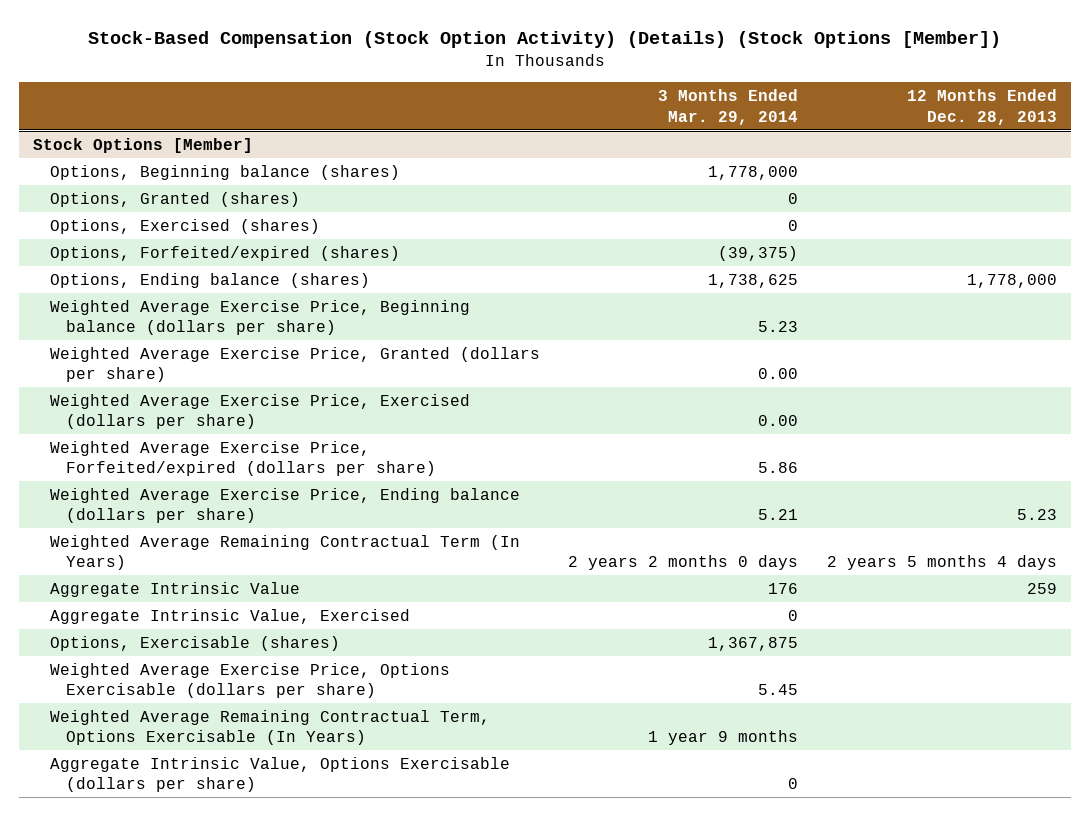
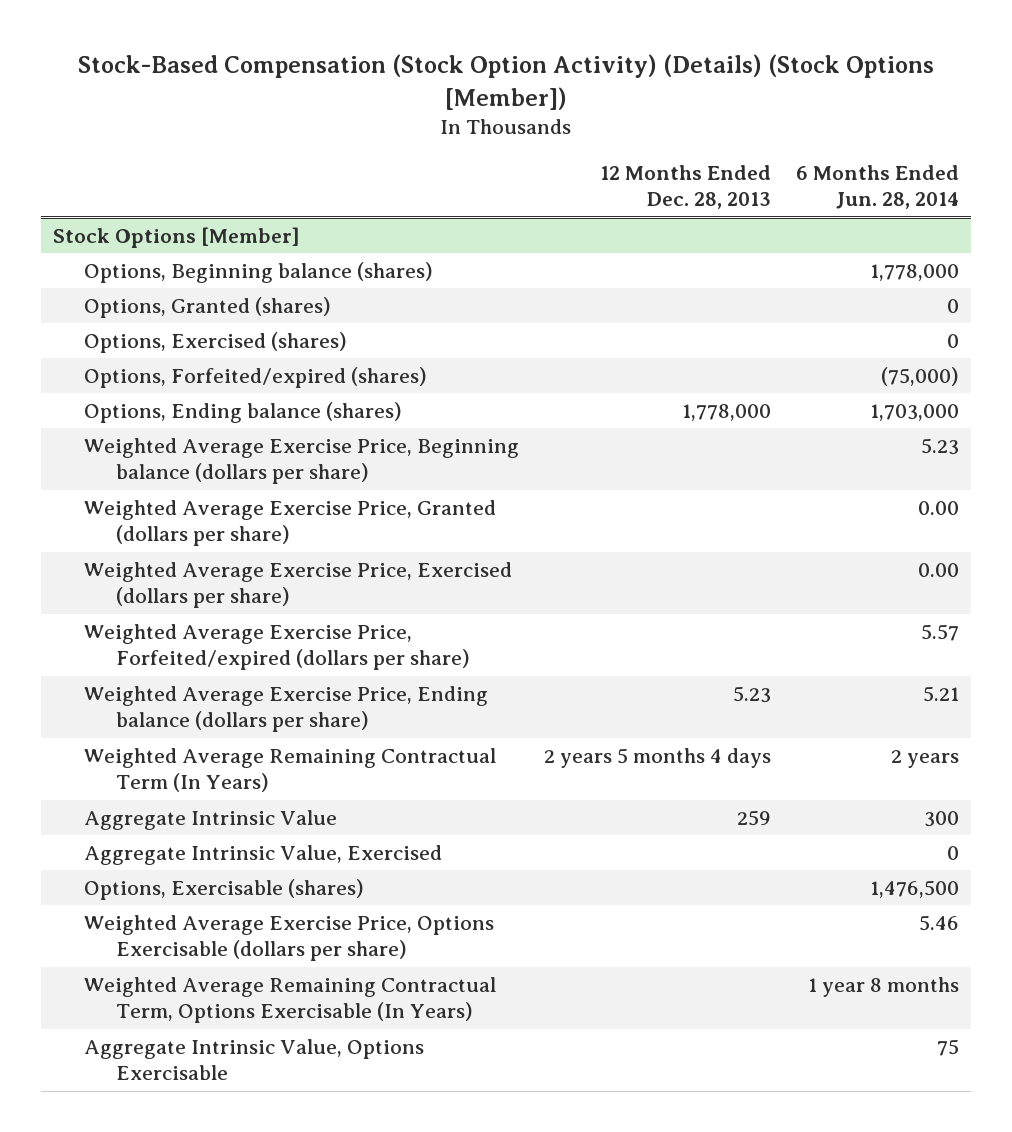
[658,88,799,125] 3 Months Ended Mar. 29, 2014 -> none
none -> [795,164,959,210] 6 Months Ended Jun. 28, 2014
[49,756,510,793] Aggregate Intrinsic Value, Options Exercisable (dollars per share) -> [84,1038,425,1081] Aggregate Intrinsic Value, Options Exercisable

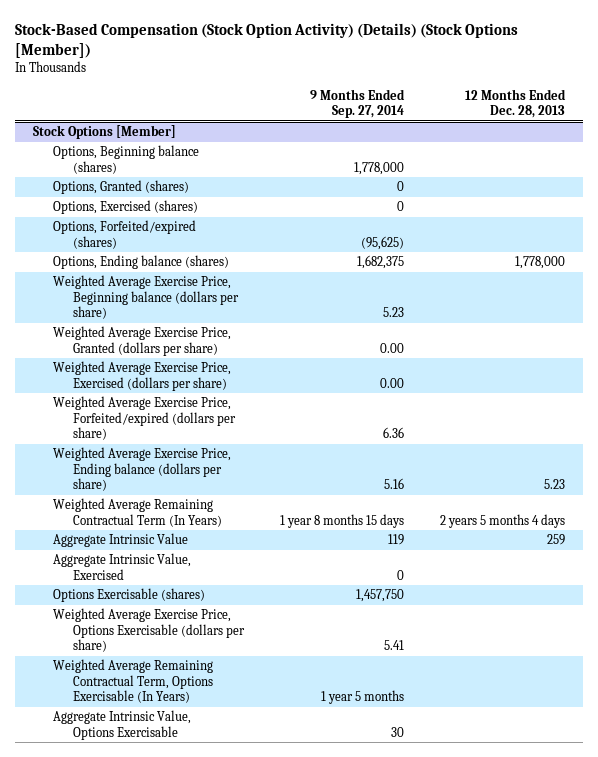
[795,164,959,210] 6 Months Ended Jun. 28, 2014 -> none
none -> [310,88,406,119] 9 Months Ended Sep. 27, 2014
[84,878,365,900] Options, Exercisable (shares) -> [53,588,206,603] Options Exercisable (shares)

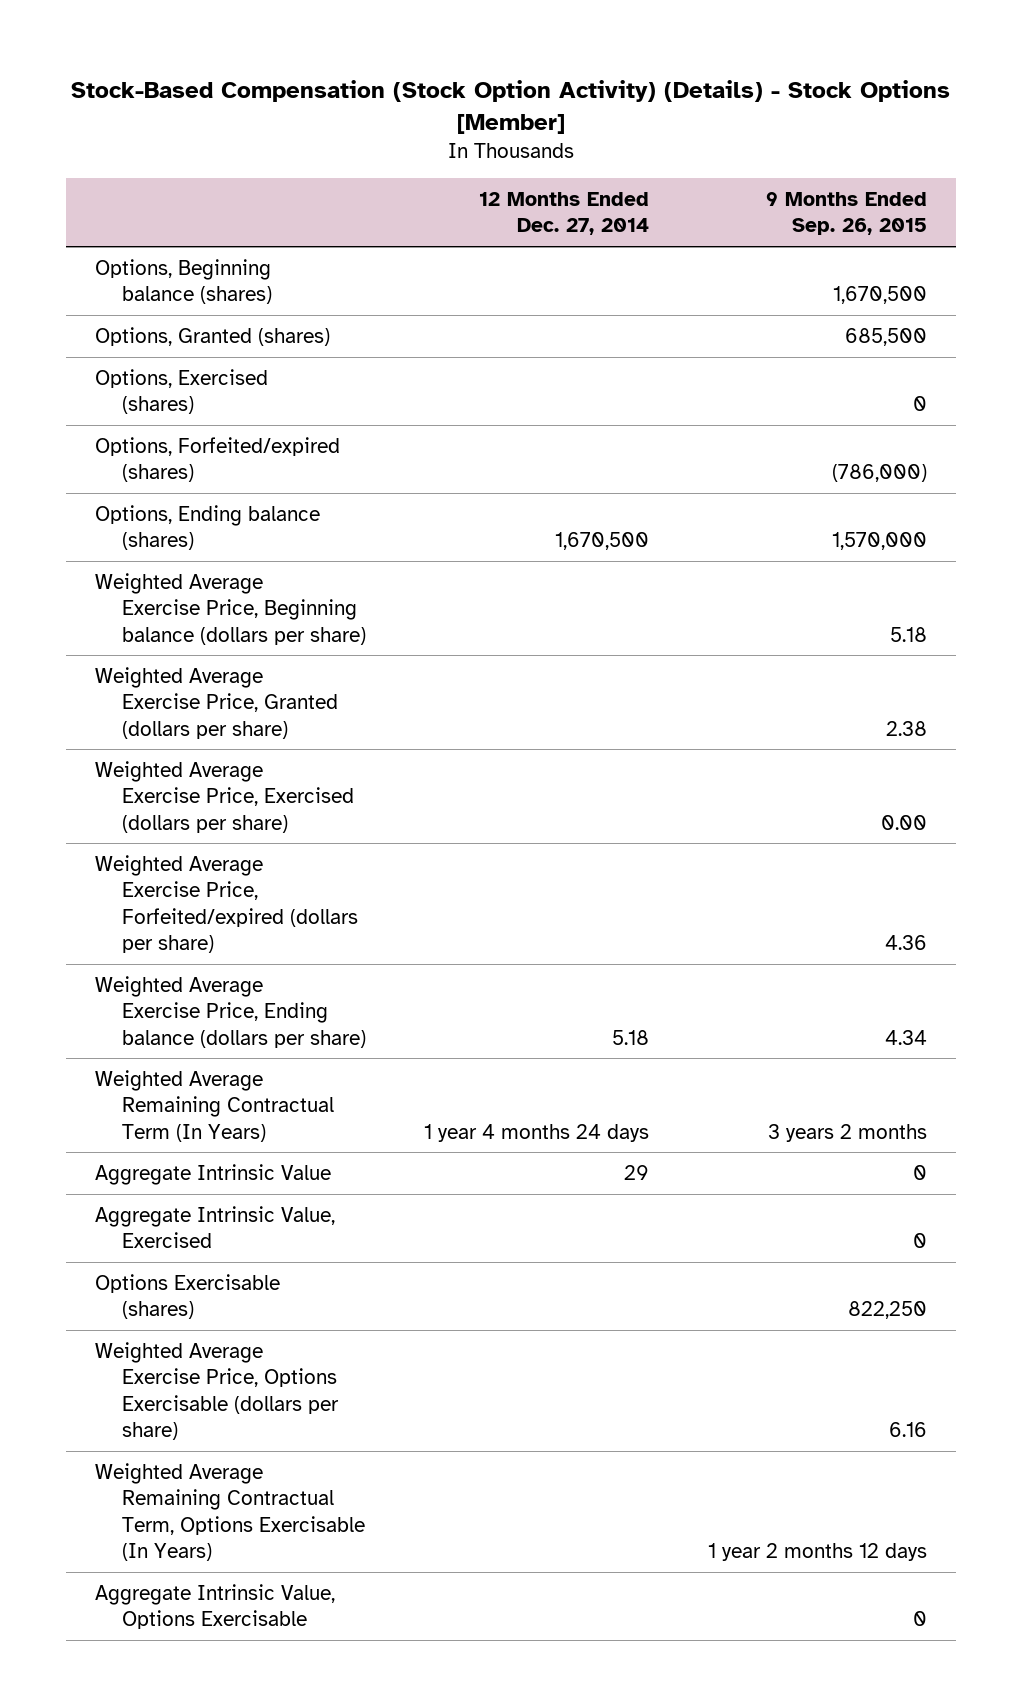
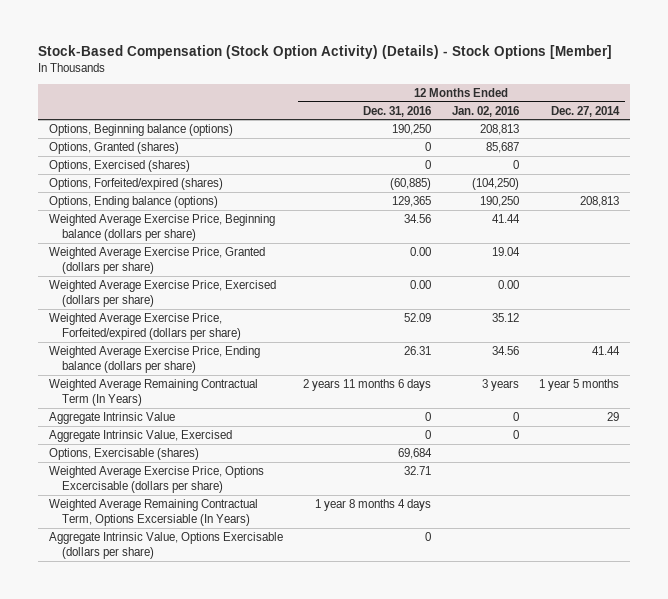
[765,191,927,236] 9 Months Ended Sep. 26, 2015 -> none
none -> [363,105,432,117] Dec. 31, 2016
none -> [451,105,519,117] Jan. 02, 2016
[95,258,273,305] Options, Beginning balance (shares) -> [48,123,233,136] Options, Beginning balance (options)
[95,504,321,551] Options, Ending balance (shares) -> [48,195,218,208] Options, Ending balance (options)
[555,532,650,551] 1,670,500 -> [580,195,620,207] 208,813
[612,1029,650,1045] 5.18 -> [592,345,621,355] 41.44
[424,1123,650,1142] 1 year 4 months 24 days -> [539,378,620,391] 1 year 5 months
[95,1273,281,1320] Options Exercisable (shares) -> [48,447,199,460] Options, Exercisable (shares)
[95,1341,340,1440] Weighted Average Exercise Price, Options Exercisable (dollars per share) -> [48,465,264,493] Weighted Average Exercise Price, Options Excercisable (dollars per share)
[95,1462,366,1561] Weighted Average Remaining Contractual Term, Options Exercisable (In Years) -> [48,498,258,526] Weighted Average Remaining Contractual Term, Options Excersiable (In Years)
[95,1583,336,1630] Aggregate Intrinsic Value, Options Exercisable -> [48,531,283,559] Aggregate Intrinsic Value, Options Exercisable (dollars per share)

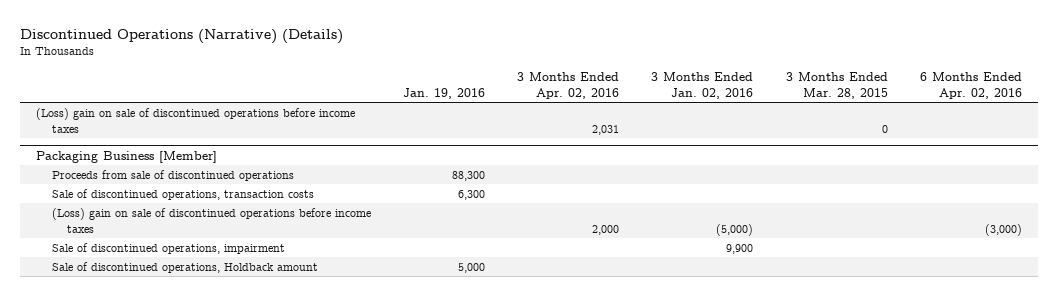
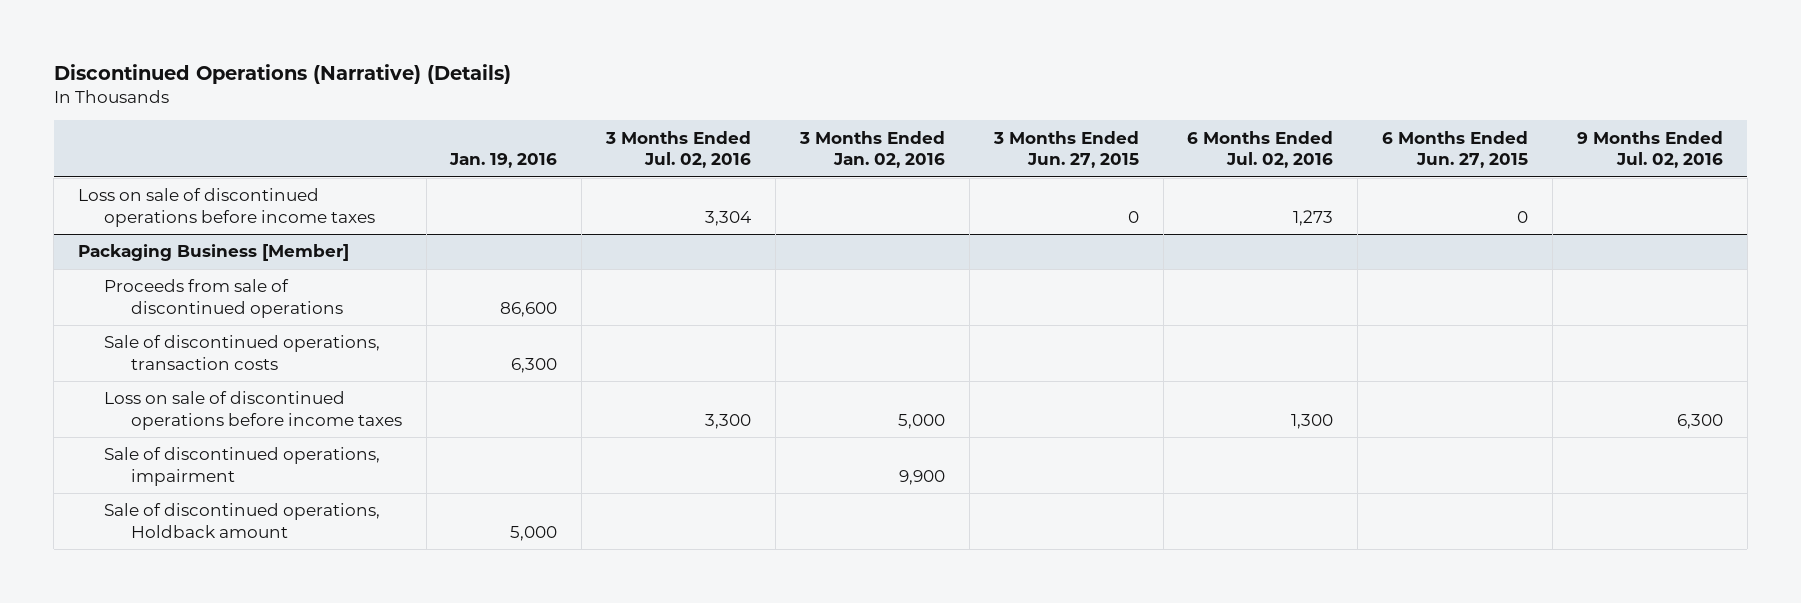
[517,72,620,100] 3 Months Ended Apr. 02, 2016 -> none
[785,72,888,100] 3 Months Ended Mar. 28, 2015 -> none
[919,72,1022,100] 6 Months Ended Apr. 02, 2016 -> none
none -> [605,130,752,169] 3 Months Ended Jul. 02, 2016
none -> [992,130,1139,169] 3 Months Ended Jun. 27, 2015
none -> [1187,130,1334,169] 6 Months Ended Jul. 02, 2016
none -> [1382,130,1529,169] 6 Months Ended Jun. 27, 2015
none -> [1576,130,1723,169] 9 Months Ended Jul. 02, 2016
[36,107,356,133] (Loss) gain on sale of discontinued operations before income taxes -> [78,188,376,227] Loss on sale of discontinued operations before income taxes
[451,170,485,181] 88,300 -> [500,301,558,317] 86,600
[51,207,371,233] (Loss) gain on sale of discontinued operations before income taxes -> [104,391,402,430] Loss on sale of discontinued operations before income taxes
[716,223,754,236] (5,000) -> [897,413,945,429] 5,000

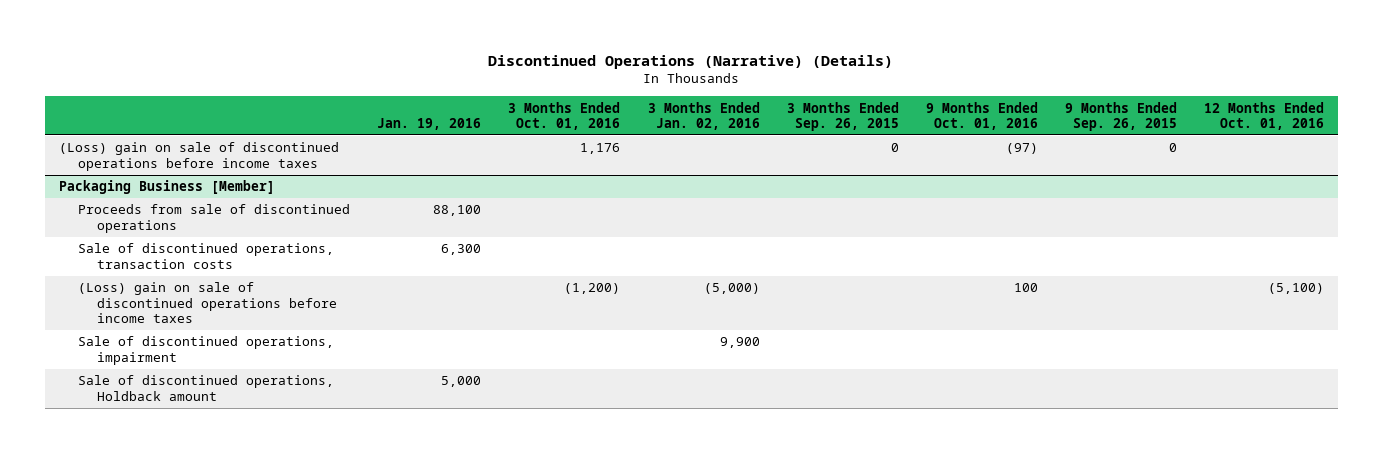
[605,130,752,169] 3 Months Ended Jul. 02, 2016 -> none
[992,130,1139,169] 3 Months Ended Jun. 27, 2015 -> none
[1187,130,1334,169] 6 Months Ended Jul. 02, 2016 -> none
[1382,130,1529,169] 6 Months Ended Jun. 27, 2015 -> none
[1576,130,1723,169] 9 Months Ended Jul. 02, 2016 -> none
none -> [508,101,621,131] 3 Months Ended Oct. 01, 2016
none -> [786,101,899,132] 3 Months Ended Sep. 26, 2015
none -> [925,101,1038,131] 9 Months Ended Oct. 01, 2016
none -> [1065,101,1178,132] 9 Months Ended Sep. 26, 2015
none -> [1204,101,1325,131] 12 Months Ended Oct. 01, 2016
[78,188,376,227] Loss on sale of discontinued operations before income taxes -> [58,142,339,171] (Loss) gain on sale of discontinued operations before income taxes
[500,301,558,317] 86,600 -> [433,205,482,217] 88,100
[104,391,402,430] Loss on sale of discontinued operations before income taxes -> [78,282,338,324] (Loss) gain on sale of discontinued operations before income taxes
[897,413,945,429] 5,000 -> [703,283,760,295] (5,000)

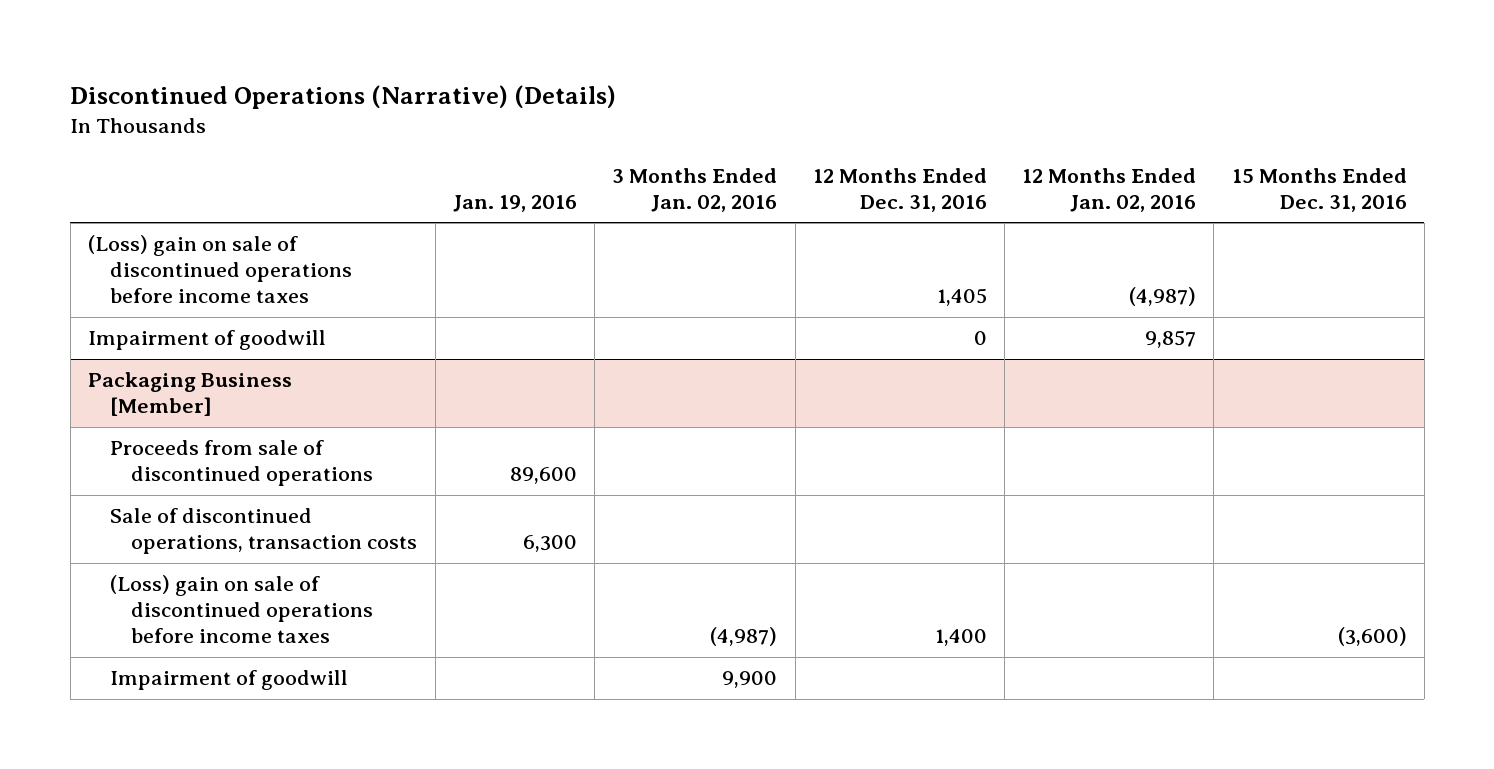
[508,101,621,131] 3 Months Ended Oct. 01, 2016 -> none
[786,101,899,132] 3 Months Ended Sep. 26, 2015 -> none
[925,101,1038,131] 9 Months Ended Oct. 01, 2016 -> none
[1065,101,1178,132] 9 Months Ended Sep. 26, 2015 -> none
[1204,101,1325,131] 12 Months Ended Oct. 01, 2016 -> none
none -> [812,167,987,212] 12 Months Ended Dec. 31, 2016
none -> [1022,167,1197,212] 12 Months Ended Jan. 02, 2016
none -> [1231,167,1407,212] 15 Months Ended Dec. 31, 2016
none -> [87,330,326,351] Impairment of goodwill
[433,205,482,217] 88,100 -> [509,467,577,485] 89,600
[78,375,335,401] Sale of discontinued operations, Holdback amount -> none
[703,283,760,295] (5,000) -> [710,627,778,647] (4,987)
[78,336,335,365] Sale of discontinued operations, impairment -> [109,670,348,691] Impairment of goodwill

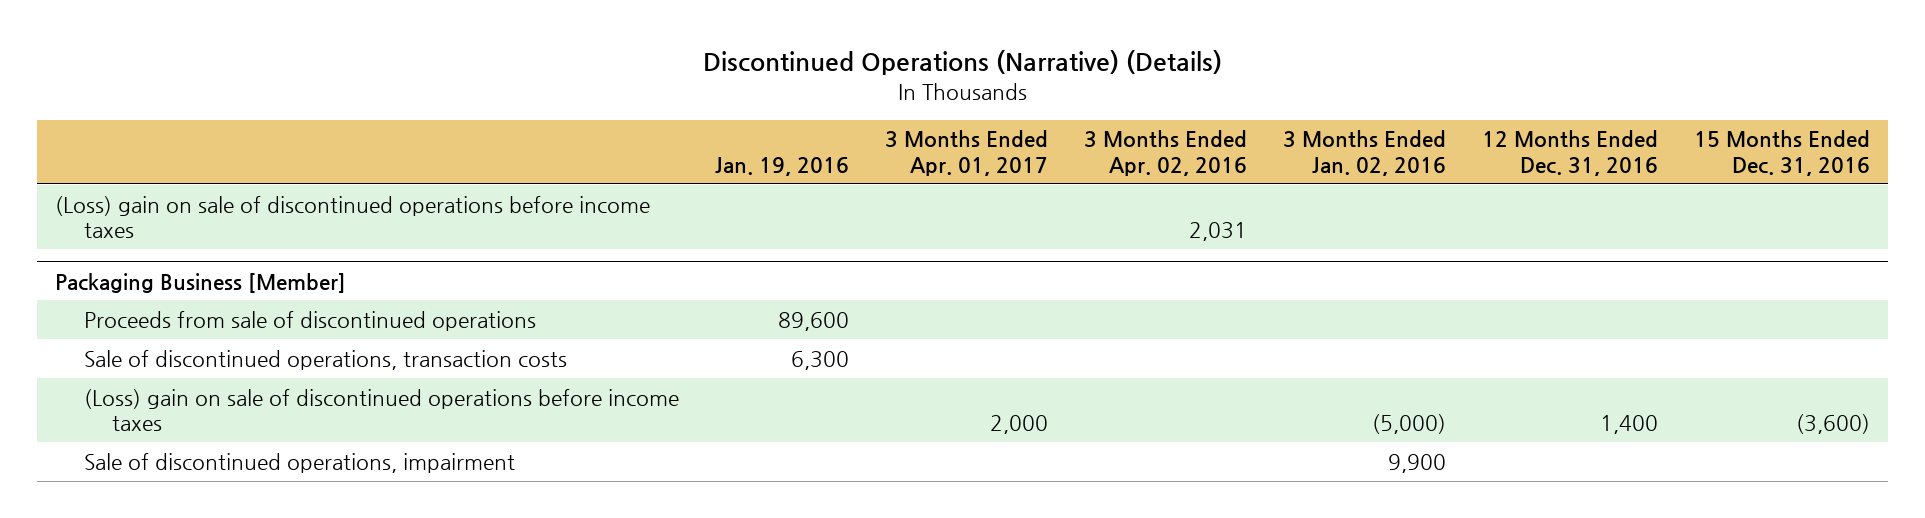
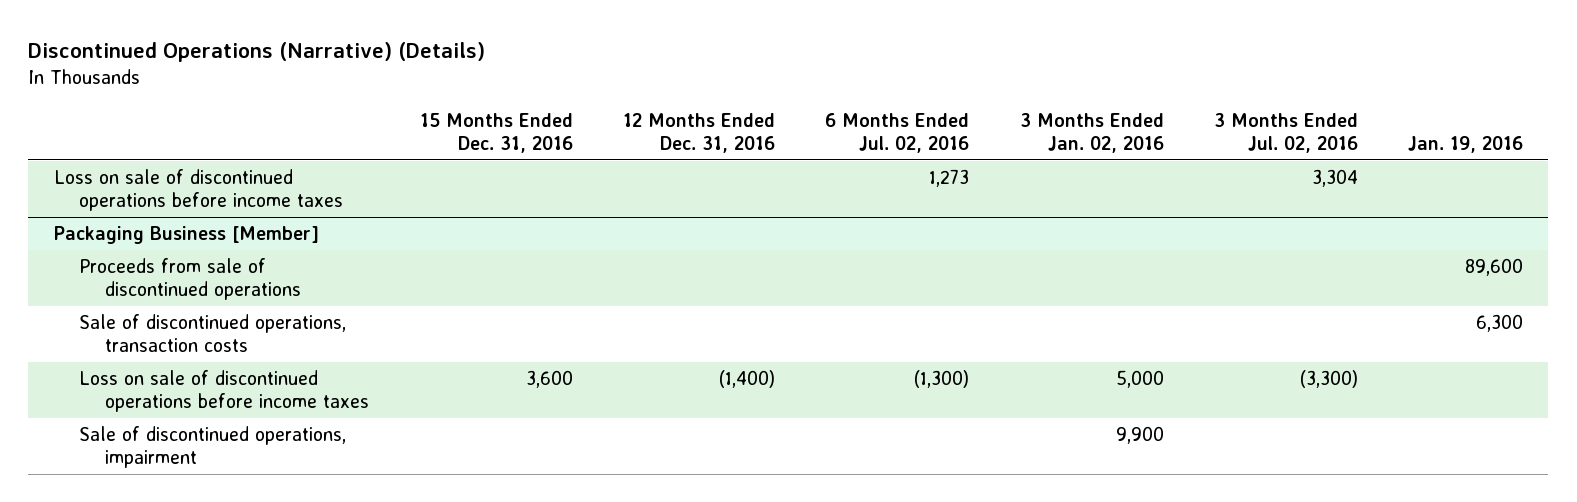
[884,130,1048,176] 3 Months Ended Apr. 01, 2017 -> none
[1083,130,1247,176] 3 Months Ended Apr. 02, 2016 -> none
none -> [825,112,970,153] 6 Months Ended Jul. 02, 2016
none -> [1214,112,1359,153] 3 Months Ended Jul. 02, 2016
[55,195,651,239] (Loss) gain on sale of discontinued operations before income taxes -> [53,169,344,212] Loss on sale of discontinued operations before income taxes
[83,388,679,432] (Loss) gain on sale of discontinued operations before income taxes -> [79,370,370,413] Loss on sale of discontinued operations before income taxes
[1372,414,1447,435] (5,000) -> [1115,370,1164,389] 5,000
[1600,415,1659,435] 1,400 -> [719,370,776,389] (1,400)
[1796,414,1871,435] (3,600) -> [525,370,573,389] 3,600

